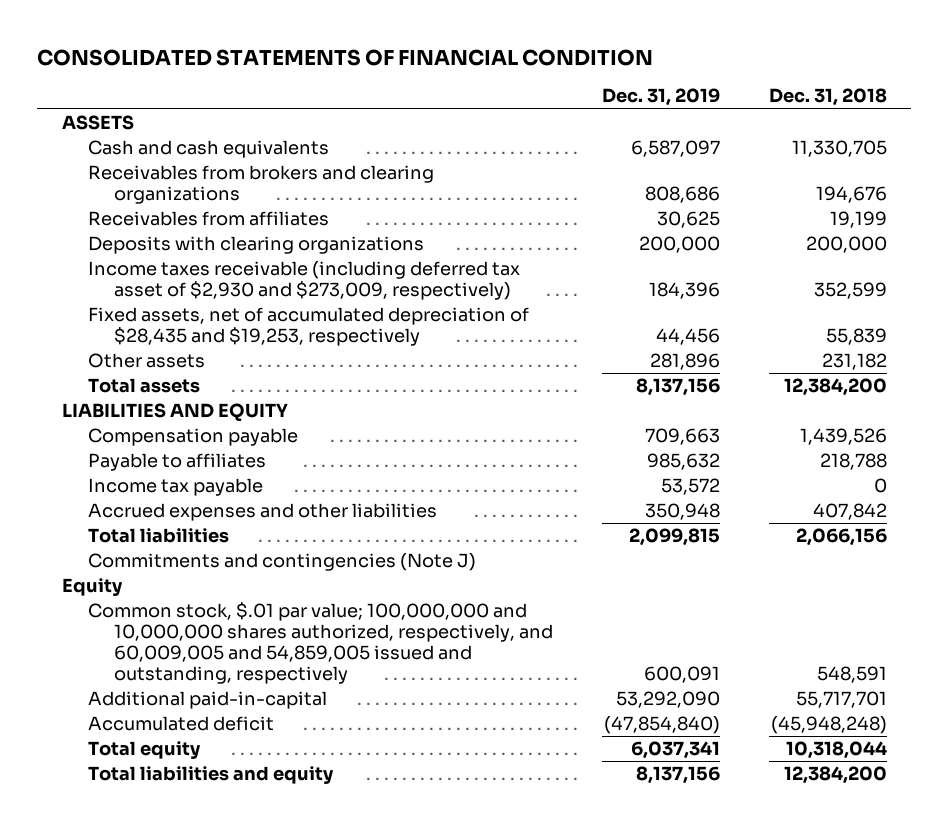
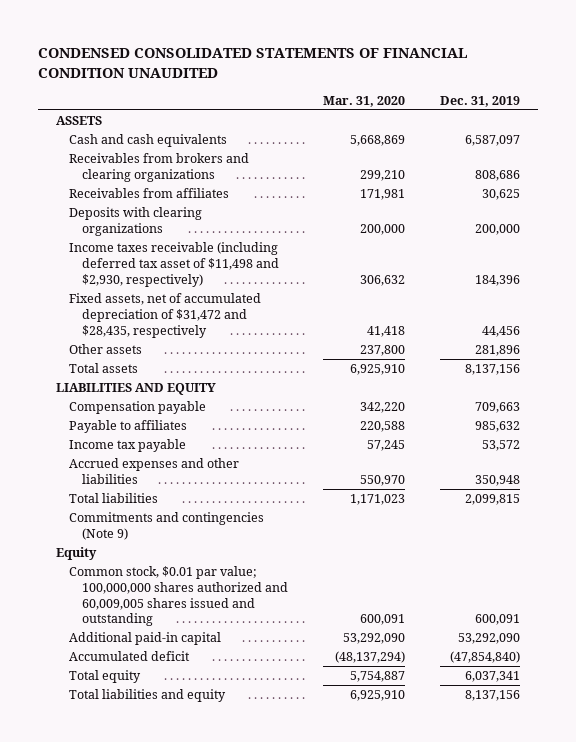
[37,49,654,67] CONSOLIDATED STATEMENTS OF FINANCIAL CONDITION -> [38,48,468,79] CONDENSED CONSOLIDATED STATEMENTS OF FINANCIAL CONDITION UNAUDITED
[769,88,888,107] Dec. 31, 2018 -> none
none -> [323,95,406,107] Mar. 31, 2020
[88,261,521,301] Income taxes receivable (including deferred tax asset of $2,930 and $273,009, respectively) -> [68,242,279,287] Income taxes receivable (including deferred tax asset of $11,498 and $2,930, respectively)
[88,307,530,347] Fixed assets, net of accumulated depreciation of $28,435 and $19,253, respectively -> [68,293,261,338] Fixed assets, net of accumulated depreciation of $31,472 and $28,435, respectively
[88,553,477,572] Commitments and contingencies (Note J) -> [68,512,264,540] Commitments and contingencies (Note 9)
[88,602,554,684] Common stock, $.01 par value; 100,000,000 and 10,000,000 shares authorized, respectively, and 60,009,005 and 54,859,005 issued and outstanding, respectively -> [68,566,288,627] Common stock, $0.01 par value; 100,000,000 shares authorized and 60,009,005 shares issued and outstanding
[88,691,328,710] Additional paid-in-capital -> [68,632,221,646] Additional paid-in capital

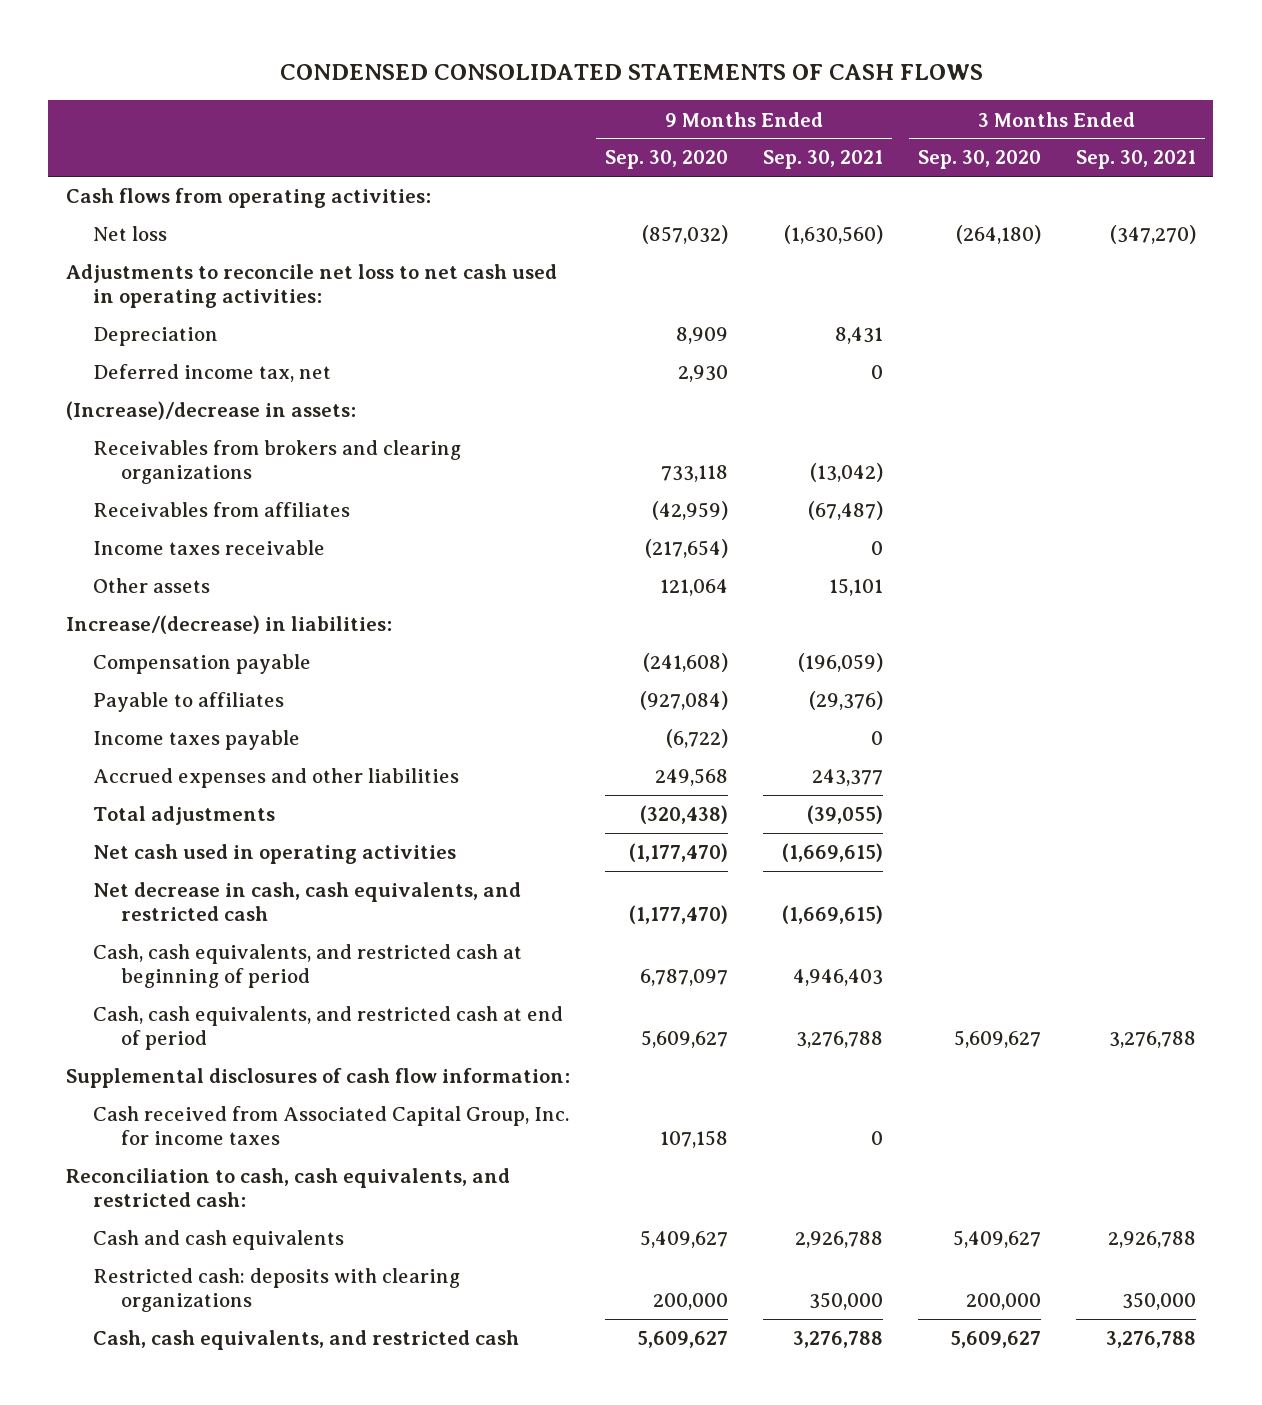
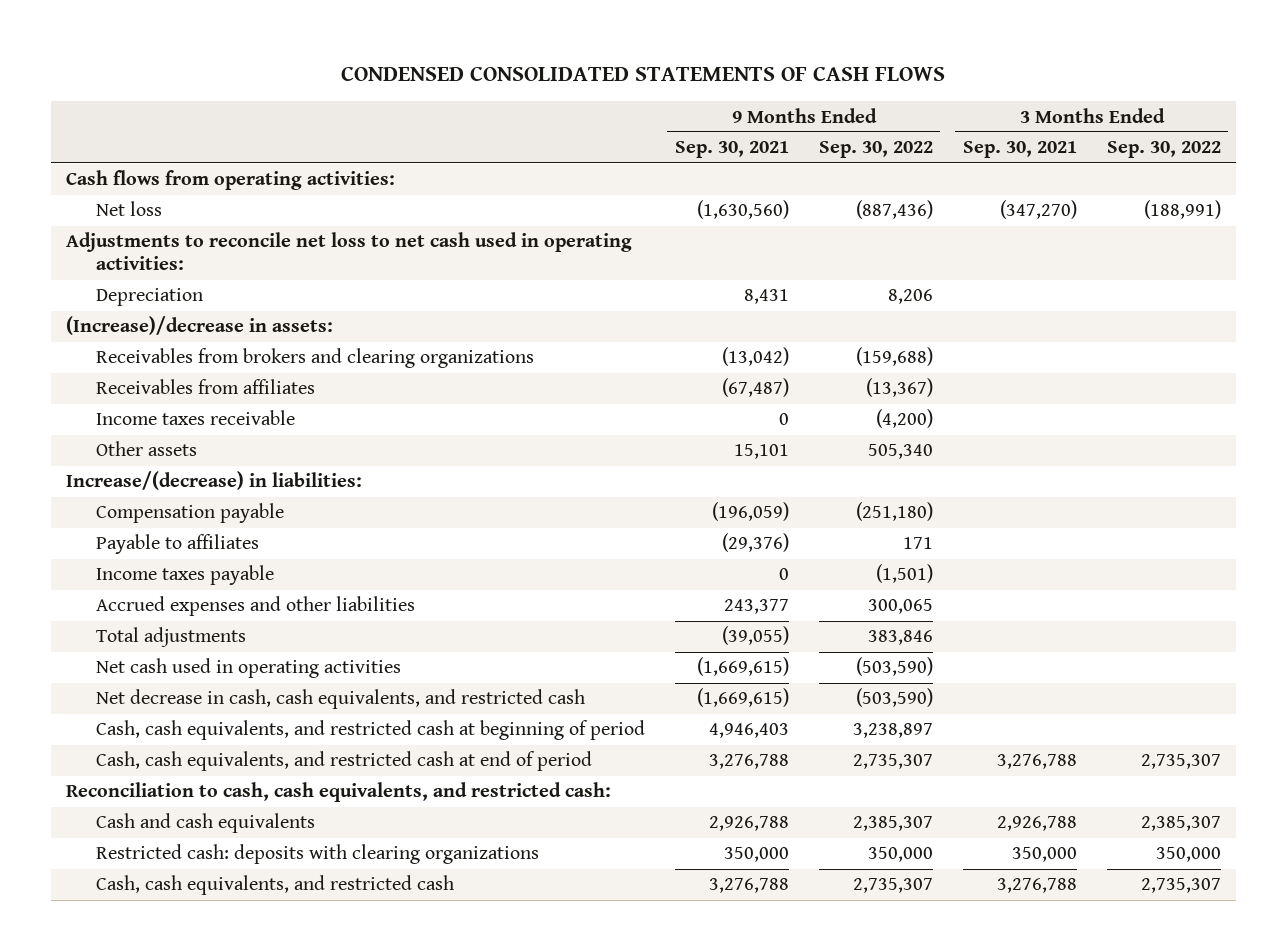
[604,150,728,170] Sep. 30, 2020 -> none
[917,150,1041,170] Sep. 30, 2020 -> none
none -> [818,141,933,159] Sep. 30, 2022
none -> [1106,141,1221,159] Sep. 30, 2022
[93,364,332,383] Deferred income tax, net -> none
[65,1068,570,1089] Supplemental disclosures of cash flow information: -> none
[93,1106,570,1146] Cash received from Associated Capital Group, Inc. for income taxes -> none

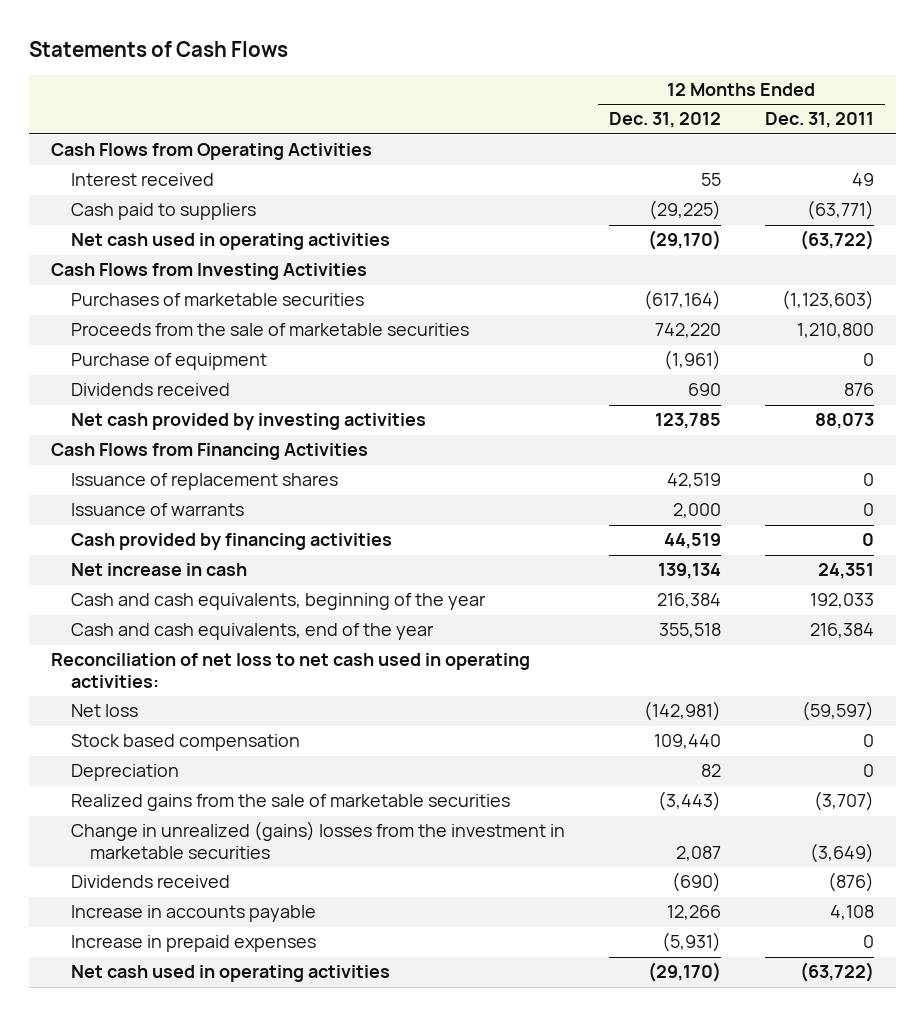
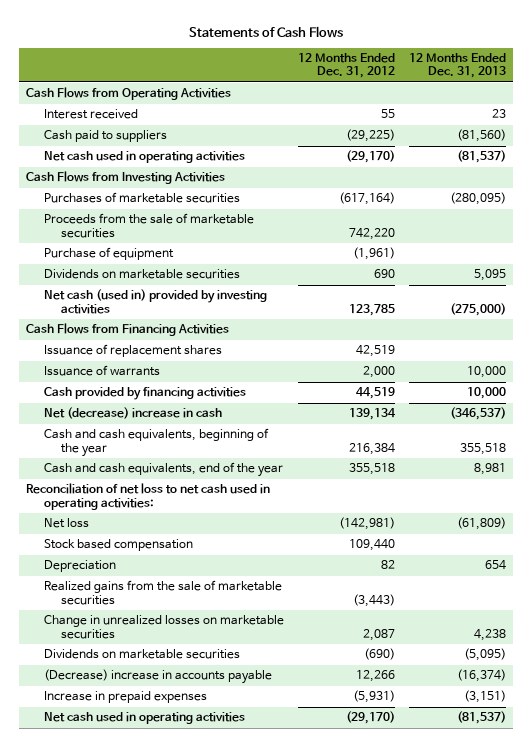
[764,112,874,129] Dec. 31, 2011 -> none
none -> [408,53,506,79] 12 Months Ended Dec. 31, 2013
[70,383,230,397] Dividends received -> [43,269,240,280] Dividends on marketable securities
[70,413,426,431] Net cash provided by investing activities -> [43,289,267,314] Net cash (used in) provided by investing activities
[70,563,247,577] Net increase in cash -> [43,407,222,420] Net (decrease) increase in cash
[70,821,565,859] Change in unrealized (gains) losses from the investment in marketable securities -> [43,615,284,639] Change in unrealized losses on marketable securities
[70,875,230,889] Dividends received -> [43,649,240,660] Dividends on marketable securities
[70,905,316,923] Increase in accounts payable -> [43,669,272,685] (Decrease) increase in accounts payable

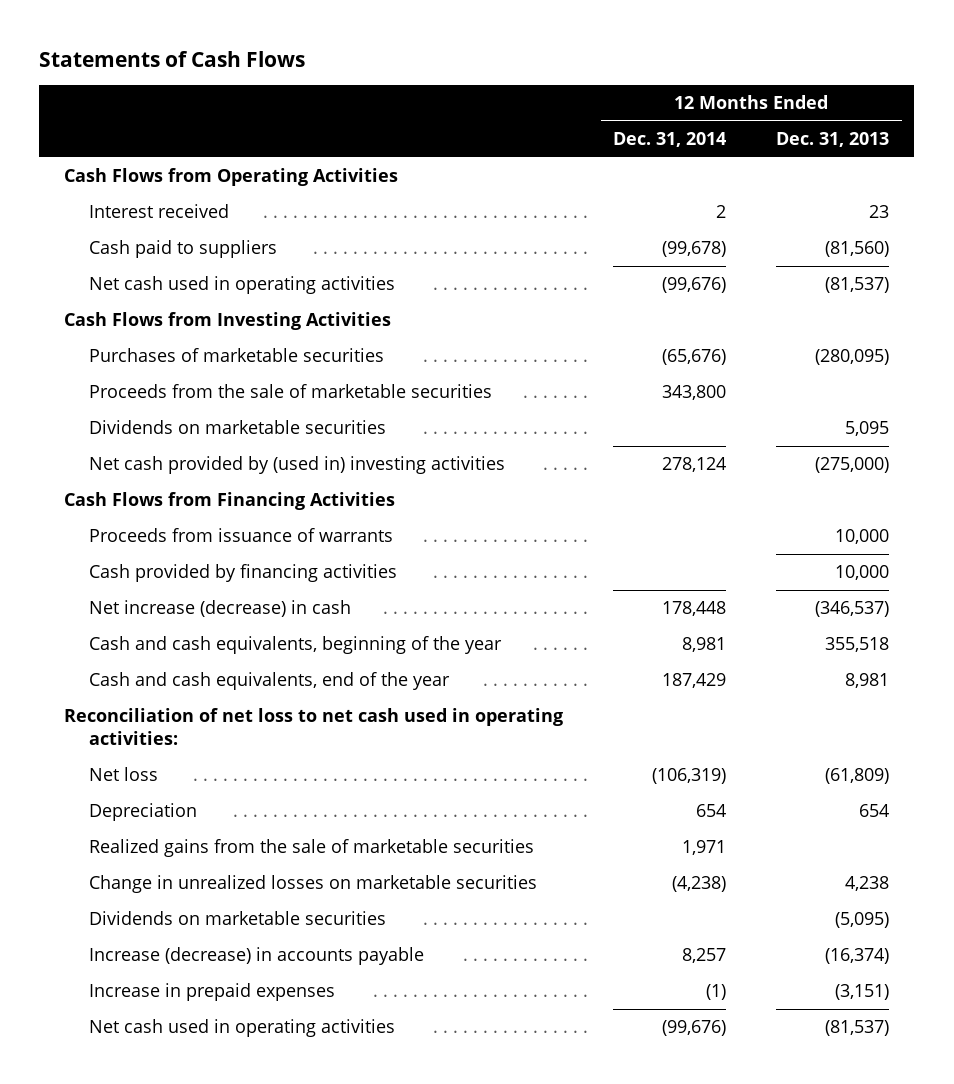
[297,53,395,79] 12 Months Ended Dec. 31, 2012 -> none
none -> [613,132,727,148] Dec. 31, 2014
[43,247,174,261] Purchase of equipment -> none
[43,289,267,314] Net cash (used in) provided by investing activities -> [89,456,506,475] Net cash provided by (used in) investing activities
[43,344,222,358] Issuance of replacement shares -> none
[43,365,160,377] Issuance of warrants -> [89,528,394,543] Proceeds from issuance of warrants
[43,407,222,420] Net (decrease) increase in cash -> [89,600,352,618] Net increase (decrease) in cash
[43,539,193,552] Stock based compensation -> none
[43,669,272,685] (Decrease) increase in accounts payable -> [89,947,425,966] Increase (decrease) in accounts payable

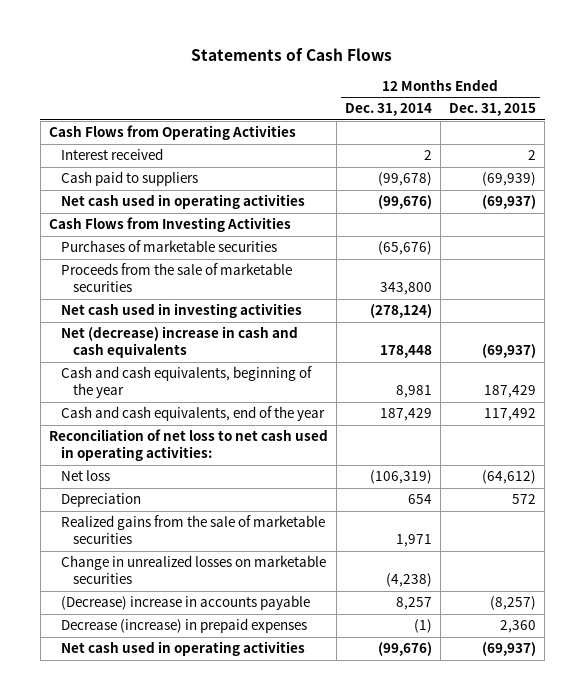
[776,132,890,148] Dec. 31, 2013 -> none
none -> [449,103,537,117] Dec. 31, 2015
[89,420,387,435] Dividends on marketable securities -> none
[64,492,396,511] Cash Flows from Financing Activities -> none
[89,528,394,543] Proceeds from issuance of warrants -> none
[89,564,398,583] Cash provided by financing activities -> none
[89,456,506,475] Net cash provided by (used in) investing activities -> [60,303,302,319] Net cash used in investing activities
[662,457,727,473] 278,124 -> [369,304,432,319] (278,124)
[89,600,352,618] Net increase (decrease) in cash -> [60,326,298,359] Net (decrease) increase in cash and cash equivalents
[89,911,387,926] Dividends on marketable securities -> none
[89,947,425,966] Increase (decrease) in accounts payable -> [60,595,310,611] (Decrease) increase in accounts payable
[89,983,336,1002] Increase in prepaid expenses -> [60,618,307,634] Decrease (increase) in prepaid expenses

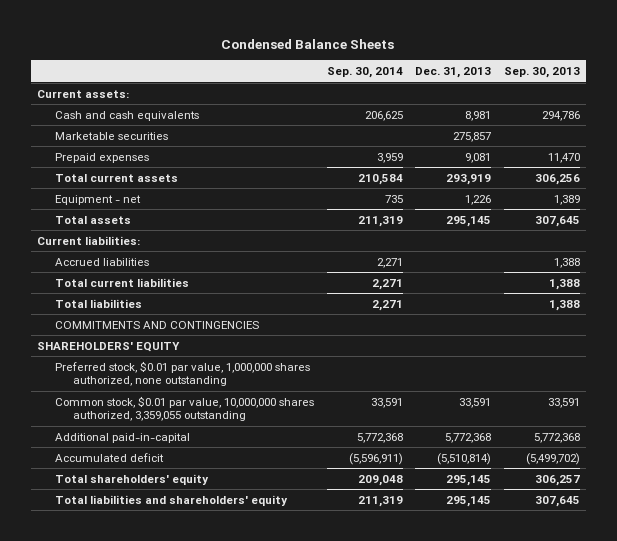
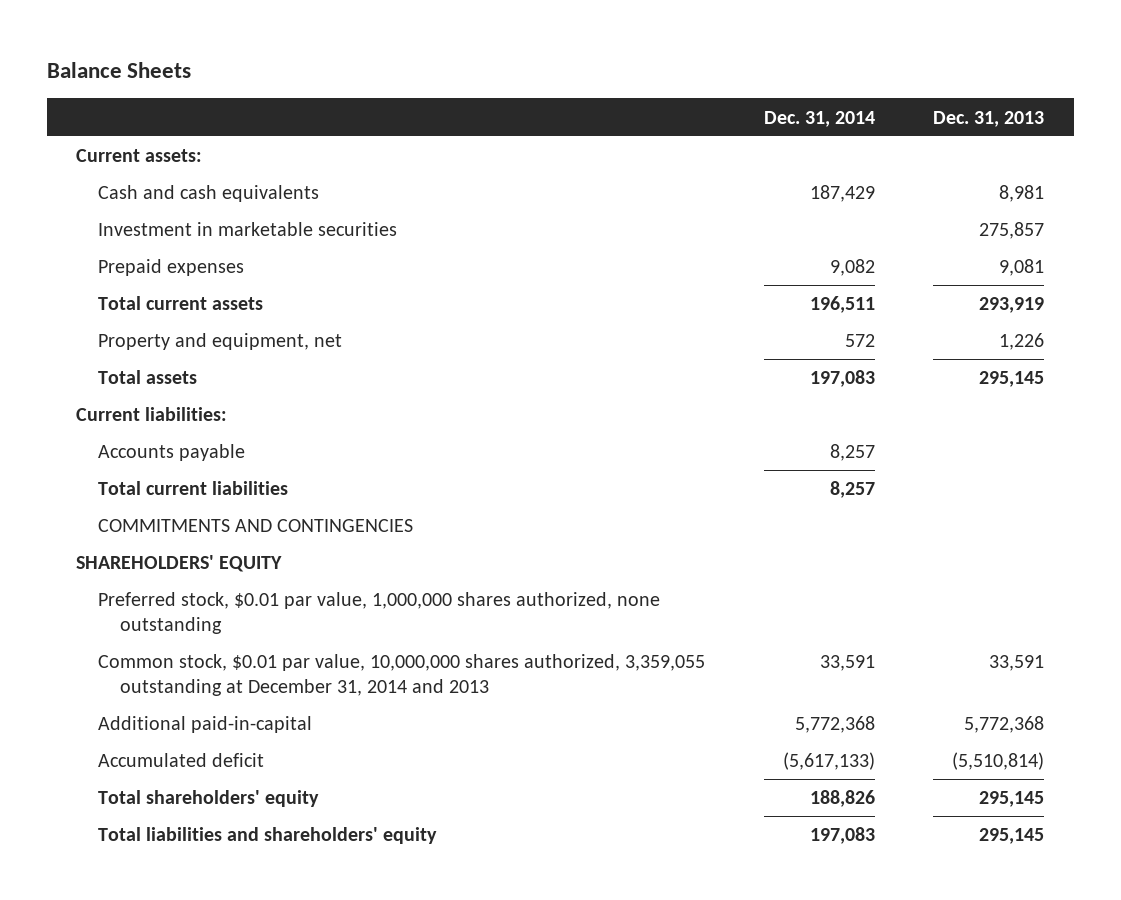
[221,38,395,49] Condensed Balance Sheets -> [47,62,192,79] Balance Sheets
[326,66,403,78] Sep. 30, 2014 -> none
[504,66,581,78] Sep. 30, 2013 -> none
none -> [763,110,875,127] Dec. 31, 2014
[55,131,169,140] Marketable securities -> [98,222,398,237] Investment in marketable securities
[55,194,142,205] Equipment - net -> [98,333,343,351] Property and equipment, net
[55,257,150,266] Accrued liabilities -> none
none -> [98,444,246,462] Accounts payable
[55,298,143,308] Total liabilities -> none
[55,395,315,422] Common stock, $0.01 par value, 10,000,000 shares authorized, 3,359,055 outstanding -> [98,654,706,696] Common stock, $0.01 par value, 10,000,000 shares authorized, 3,359,055 outstanding at December 31, 2014 and 2013

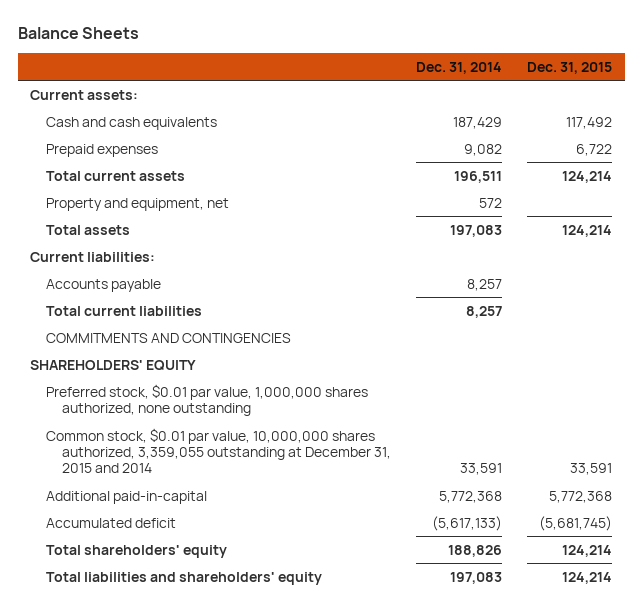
[933,110,1045,127] Dec. 31, 2013 -> none
none -> [527,61,613,74] Dec. 31, 2015
[98,222,398,237] Investment in marketable securities -> none
[98,654,706,696] Common stock, $0.01 par value, 10,000,000 shares authorized, 3,359,055 outstanding at December 31, 2014 and 2013 -> [45,427,391,474] Common stock, $0.01 par value, 10,000,000 shares authorized, 3,359,055 outstanding at December 31, 2015 and 2014

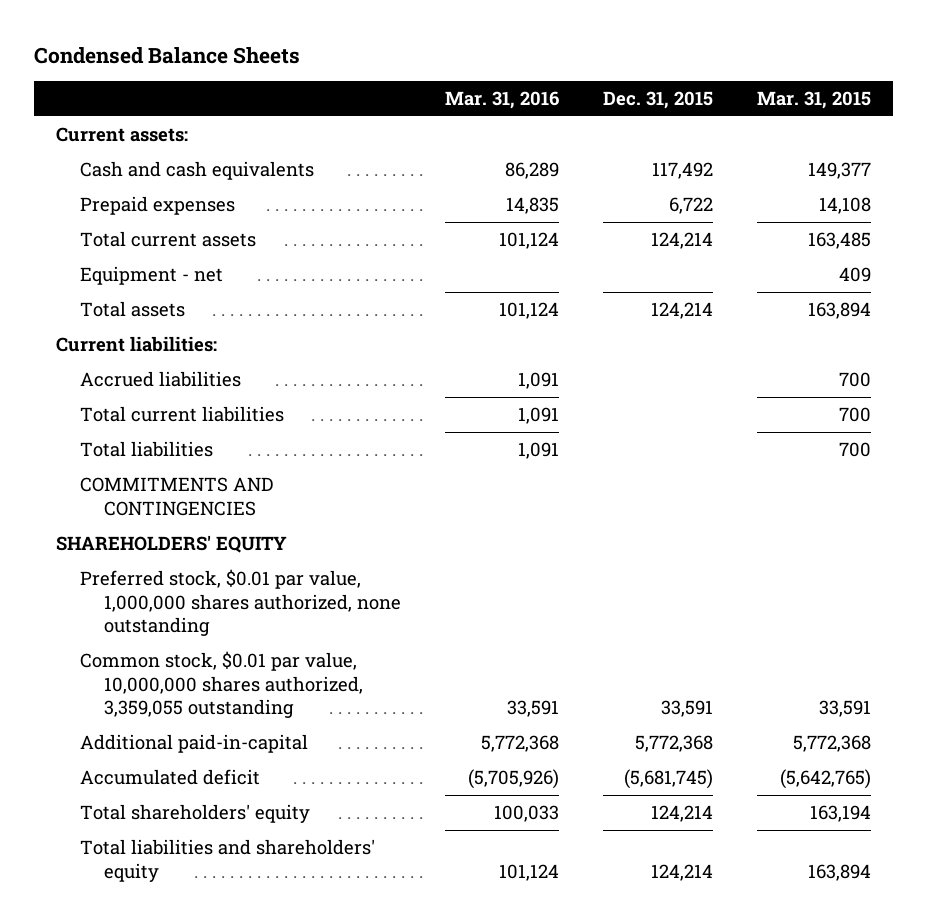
[17,27,139,40] Balance Sheets -> [34,46,301,64] Condensed Balance Sheets
[415,61,502,74] Dec. 31, 2014 -> none
none -> [445,91,560,110] Mar. 31, 2016
none -> [757,91,872,110] Mar. 31, 2015
[45,197,229,211] Property and equipment, net -> [80,266,224,286] Equipment - net
[45,278,161,292] Accounts payable -> none
none -> [80,371,242,388] Accrued liabilities
none -> [80,441,214,458] Total liabilities
[45,427,391,474] Common stock, $0.01 par value, 10,000,000 shares authorized, 3,359,055 outstanding at December 31, 2015 and 2014 -> [80,651,364,719] Common stock, $0.01 par value, 10,000,000 shares authorized, 3,359,055 outstanding

